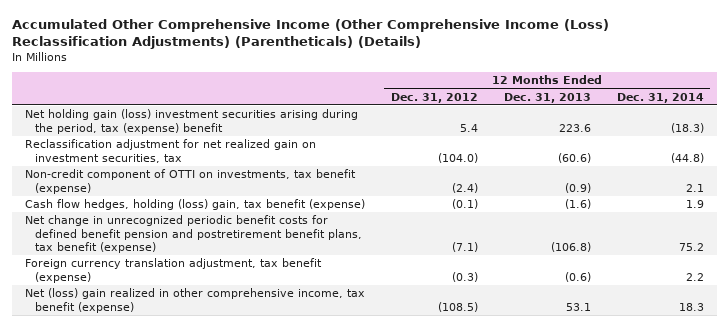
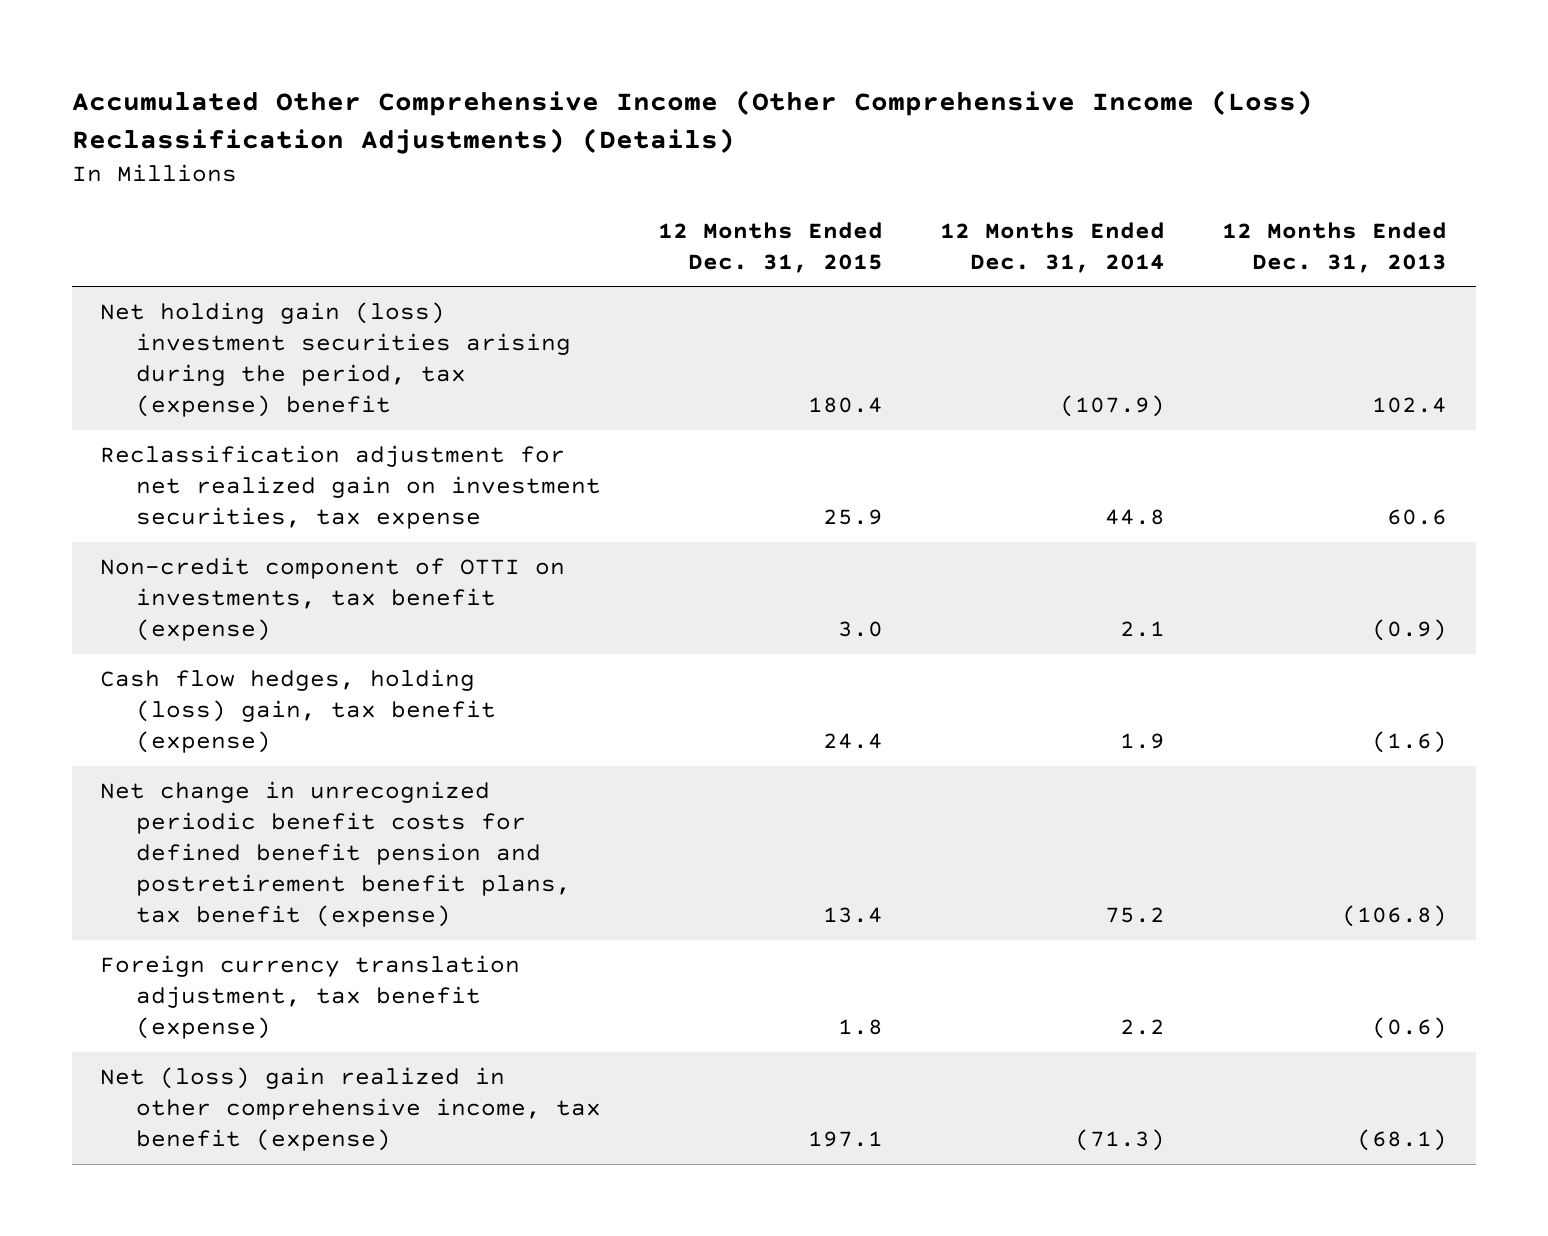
[11,18,609,49] Accumulated Other Comprehensive Income (Other Comprehensive Income (Loss) Reclassification Adjustments) (Parentheticals) (Details) -> [71,89,1313,154] Accumulated Other Comprehensive Income (Other Comprehensive Income (Loss) Reclassification Adjustments) (Details)
[390,92,478,103] Dec. 31, 2012 -> none
none -> [657,221,883,273] 12 Months Ended Dec. 31, 2015
[558,123,591,132] 223.6 -> [1372,397,1448,414] 102.4
[670,122,704,133] (18.3) -> [1059,395,1165,418] (107.9)
[24,139,316,163] Reclassification adjustment for net realized gain on investment securities, tax -> [100,445,601,530] Reclassification adjustment for net realized gain on investment securities, tax expense
[557,152,591,163] (60.6) -> [1387,509,1448,526] 60.6
[670,152,704,163] (44.8) -> [1104,509,1165,526] 44.8
[565,302,591,311] 53.1 -> [1357,1129,1448,1152] (68.1)
[678,302,704,311] 18.3 -> [1074,1129,1165,1152] (71.3)

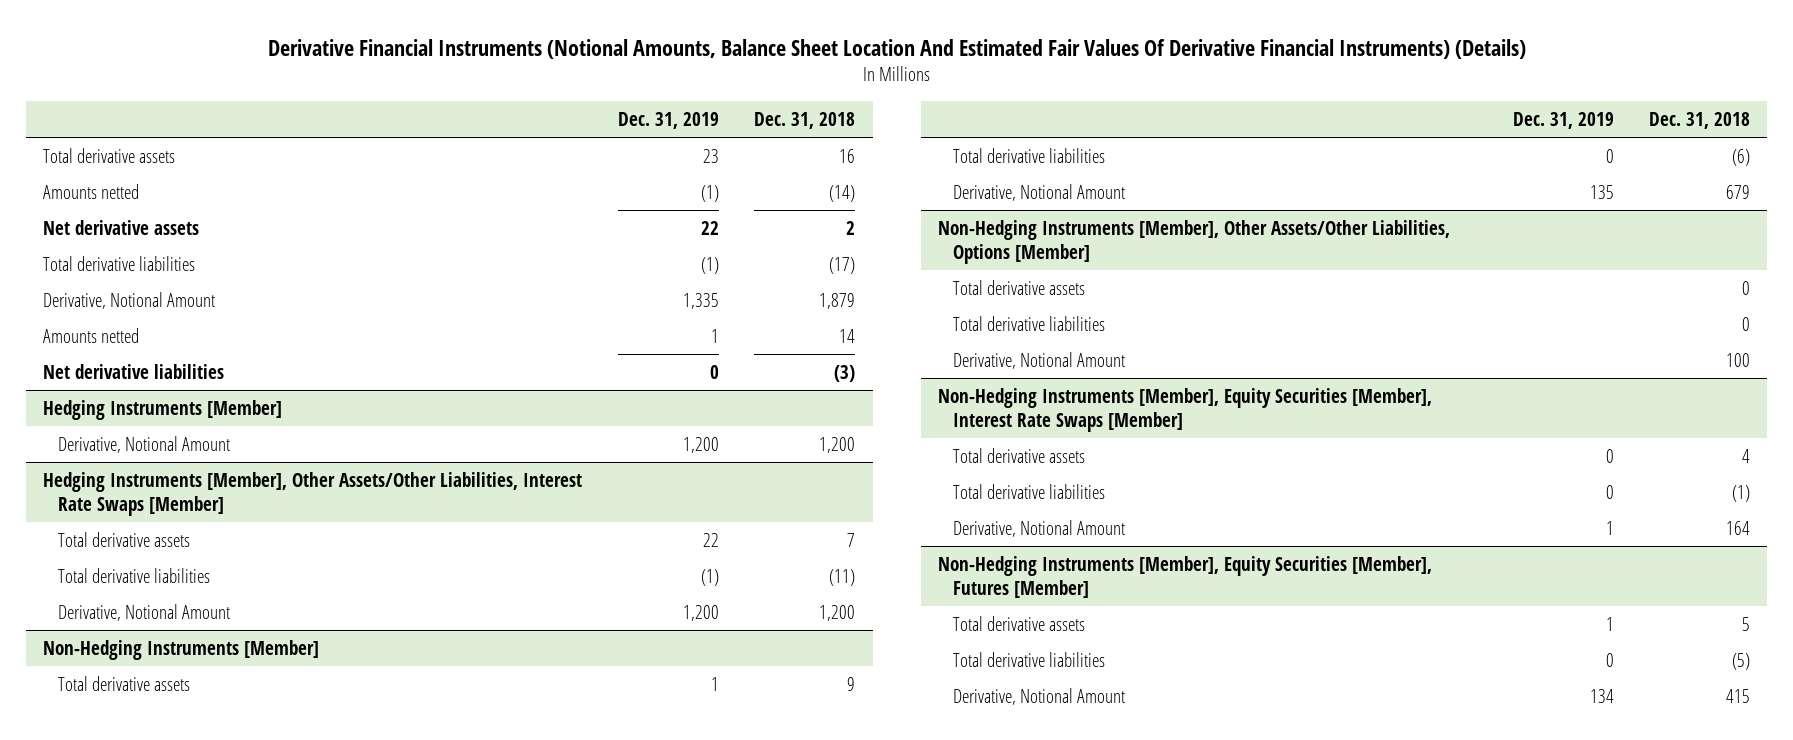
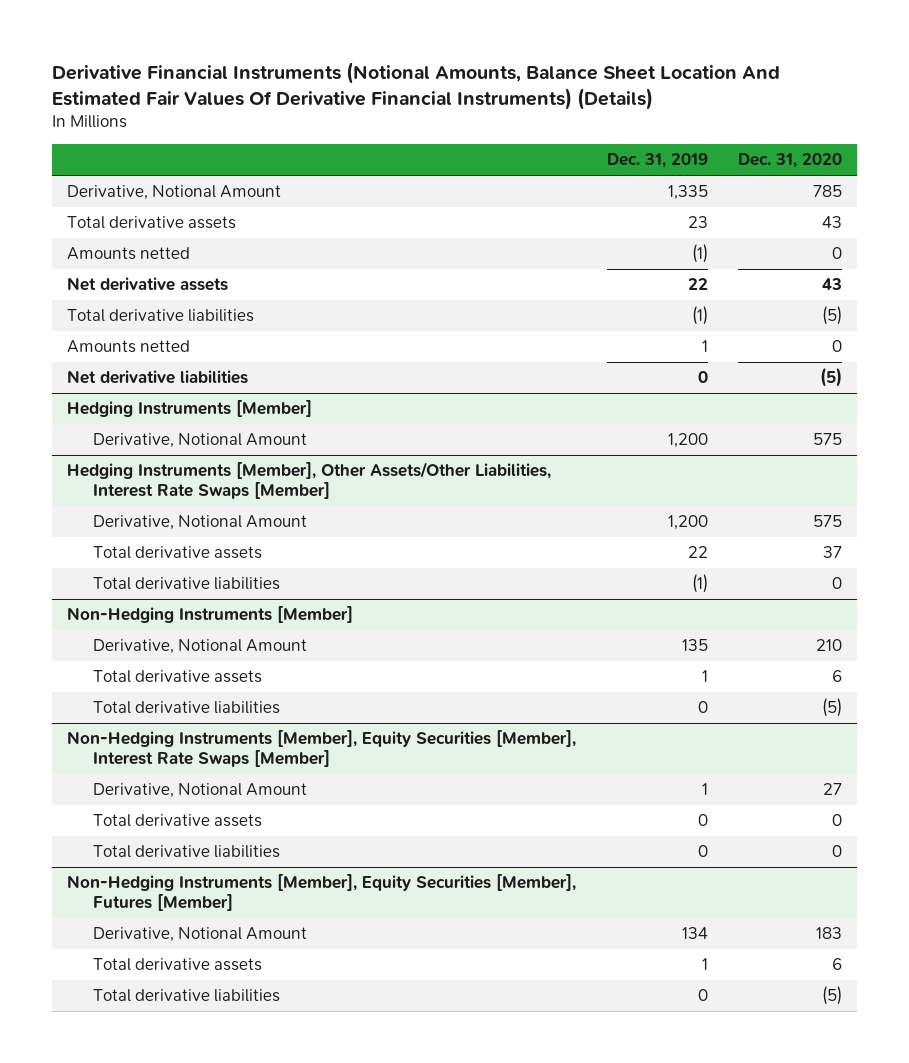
[753,111,855,129] Dec. 31, 2018 -> none
none -> [737,153,842,169] Dec. 31, 2020
[43,292,216,310] Derivative, Notional Amount -> [67,185,282,201] Derivative, Notional Amount
[57,604,230,622] Derivative, Notional Amount -> [92,515,307,531] Derivative, Notional Amount
[952,184,1125,202] Derivative, Notional Amount -> [92,639,307,655] Derivative, Notional Amount
[938,220,1451,264] Non-Hedging Instruments [Member], Other Assets/Other Liabilities, Options [Member] -> none
[952,280,1085,296] Total derivative assets -> none
[952,316,1105,332] Total derivative liabilities -> none
[952,352,1125,370] Derivative, Notional Amount -> none
[952,520,1125,538] Derivative, Notional Amount -> [92,783,307,799] Derivative, Notional Amount
[952,688,1125,706] Derivative, Notional Amount -> [92,927,307,943] Derivative, Notional Amount

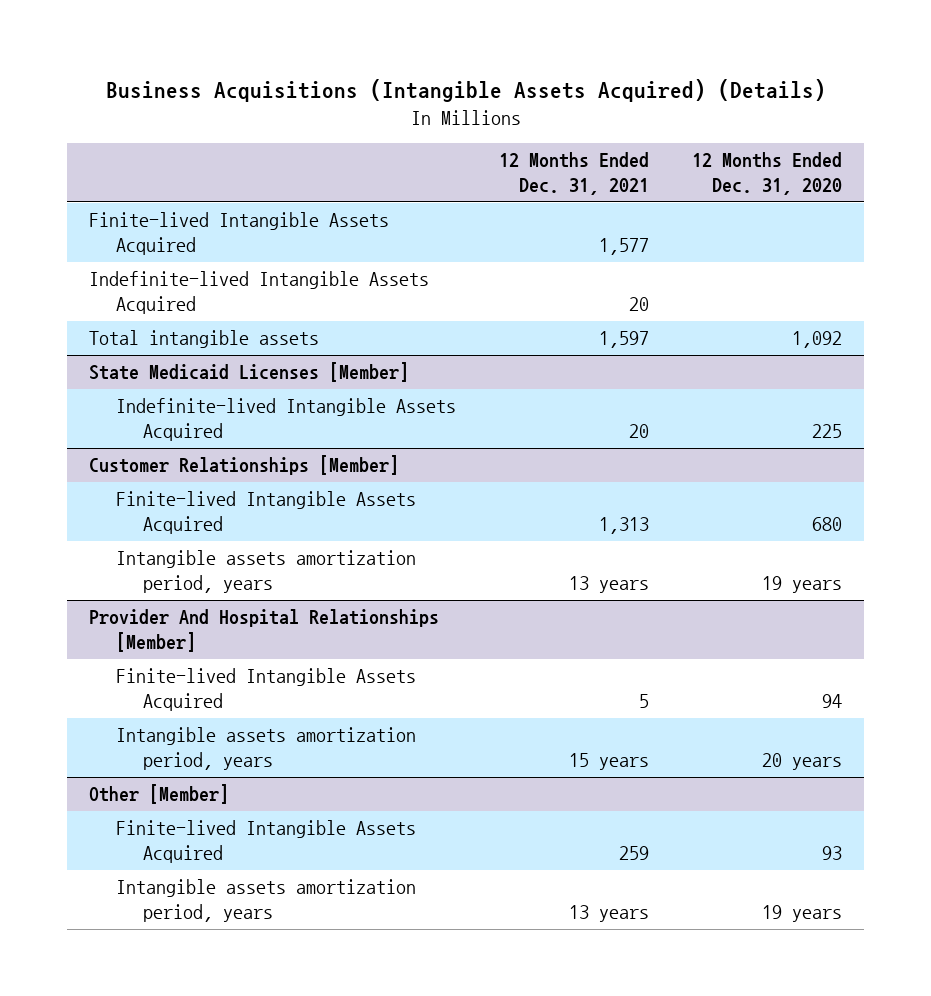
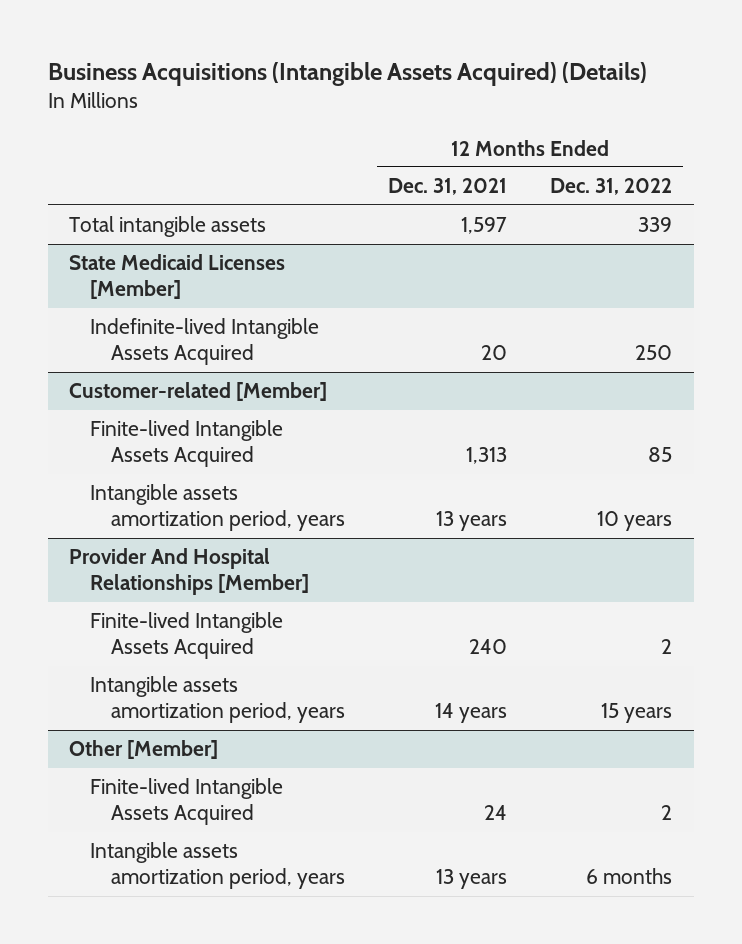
[692,152,843,195] 12 Months Ended Dec. 31, 2020 -> none
none -> [550,178,673,196] Dec. 31, 2022
[88,212,389,255] Finite-lived Intangible Assets Acquired -> none
[88,271,429,314] Indefinite-lived Intangible Assets Acquired -> none
[88,455,399,476] Customer Relationships [Member] -> [69,382,328,402] Customer-related [Member]
[639,693,650,708] 5 -> [468,639,507,655] 240
[569,752,650,770] 15 years -> [434,703,507,724] 14 years
[619,845,650,860] 259 -> [483,805,507,821] 24

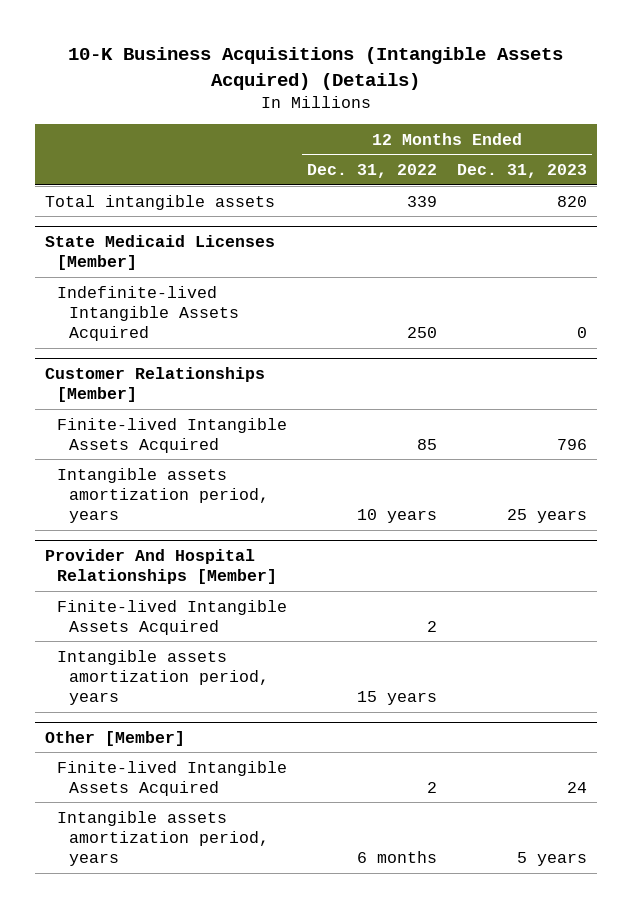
[47,62,647,87] Business Acquisitions (Intangible Assets Acquired) (Details) -> [67,47,563,90] 10-K Business Acquisitions (Intangible Assets Acquired) (Details)
[387,178,507,196] Dec. 31, 2021 -> none
none -> [456,164,587,179] Dec. 31, 2023
[69,382,328,402] Customer-related [Member] -> [44,366,265,402] Customer Relationships [Member]

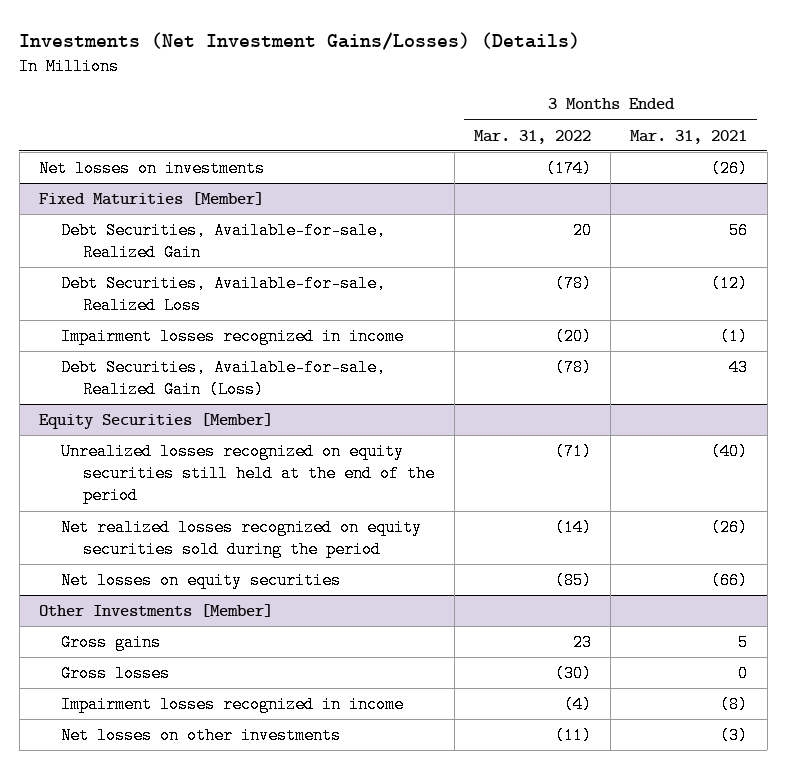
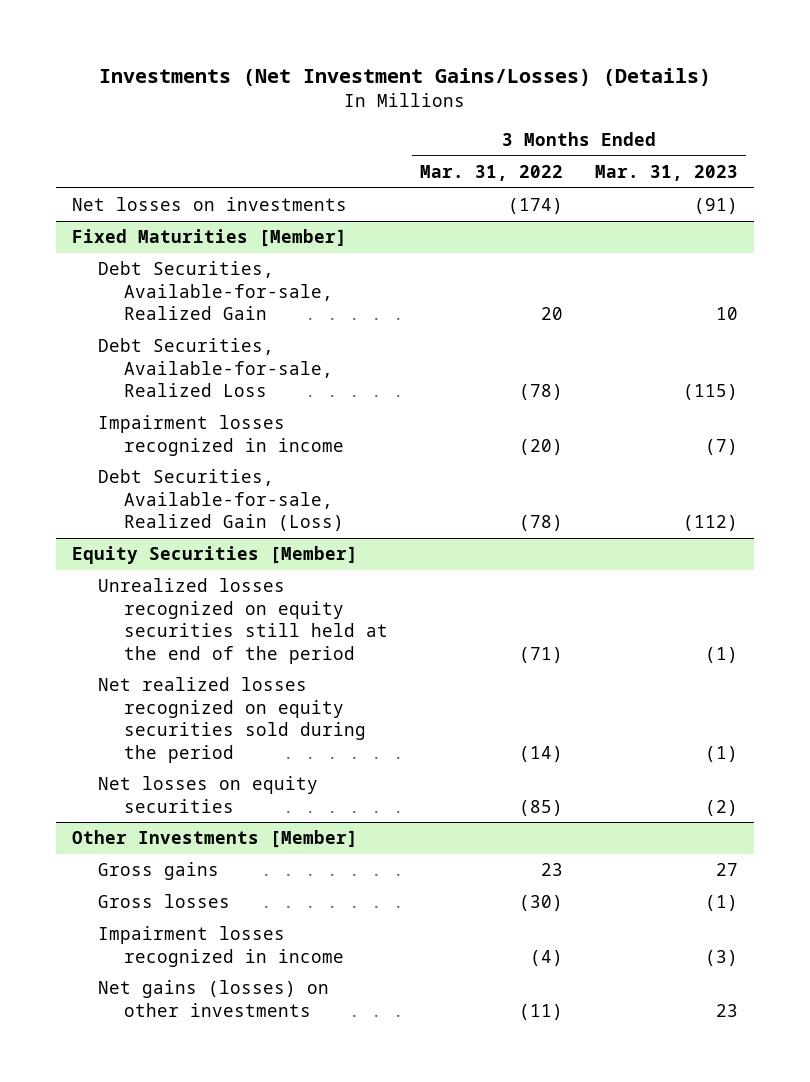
[630,129,748,144] Mar. 31, 2021 -> none
none -> [595,165,739,182] Mar. 31, 2023
[61,727,342,745] Net losses on other investments -> [98,980,330,1017] Net gains (losses) on other investments

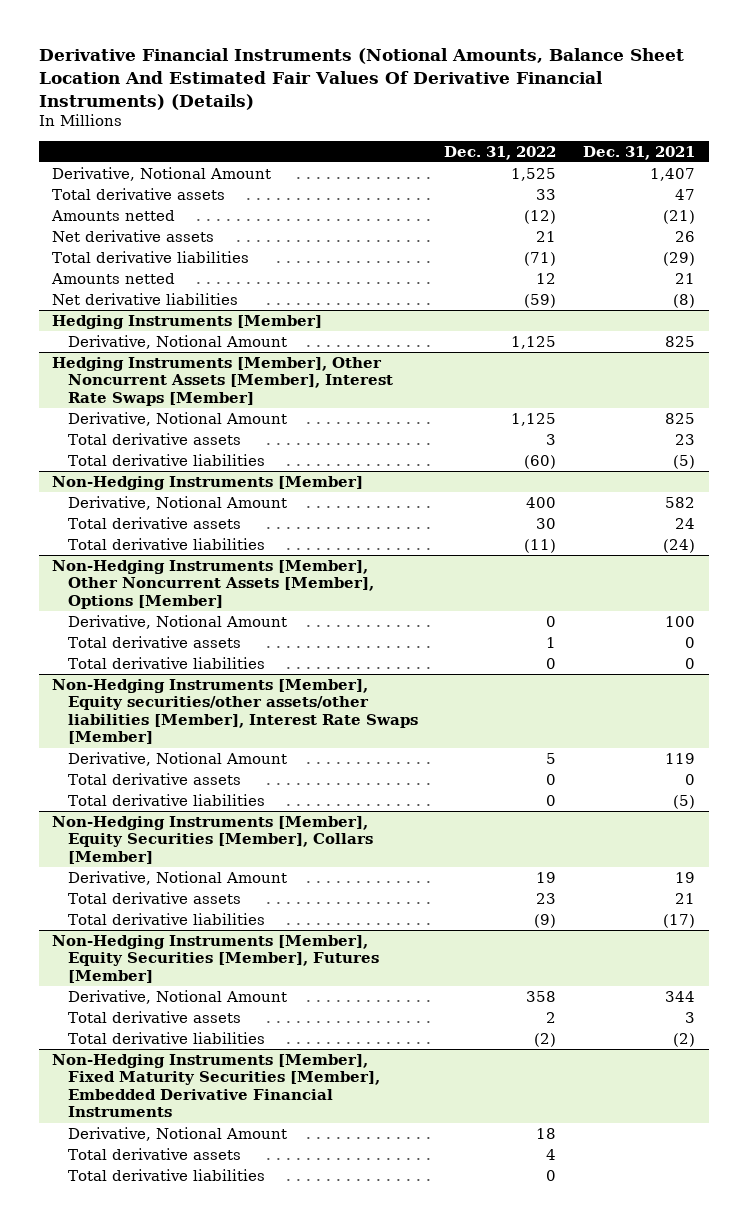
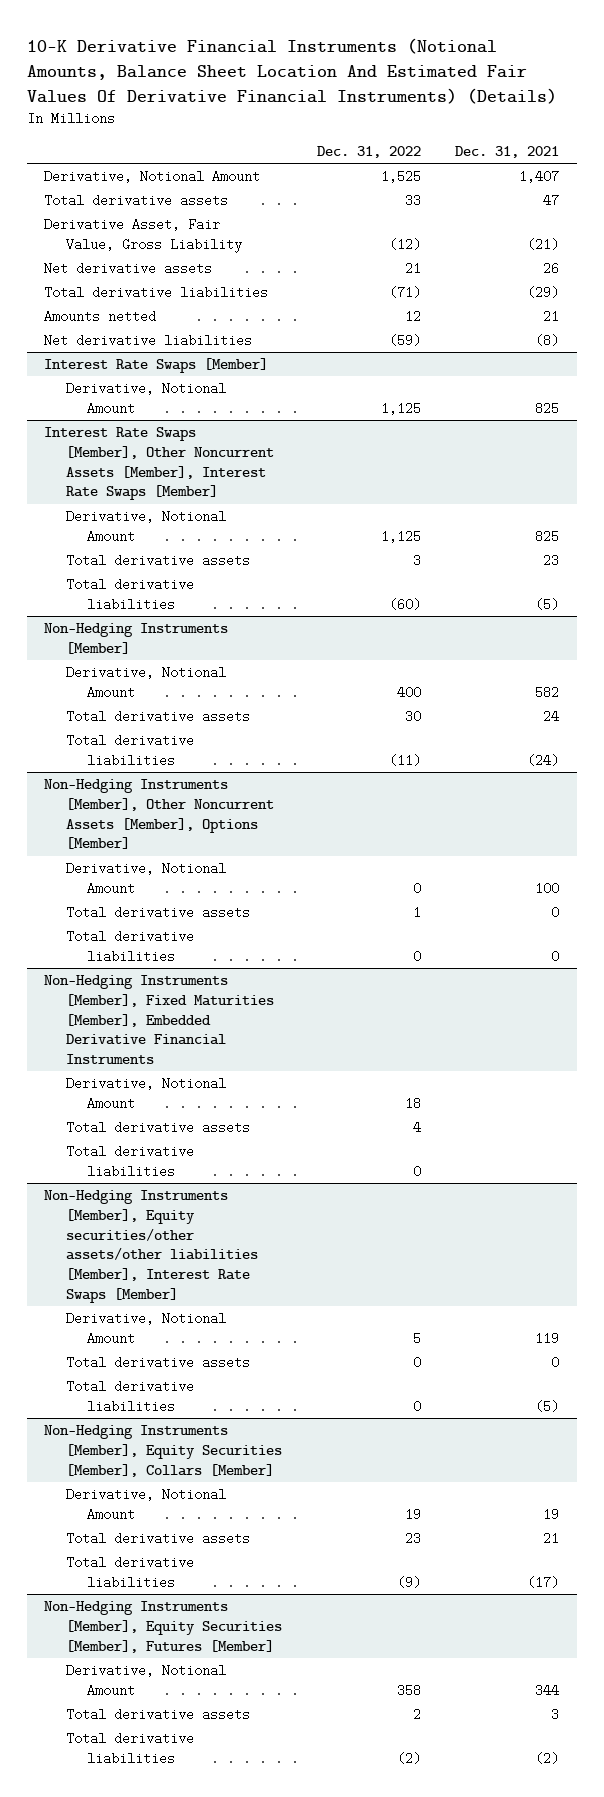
[38,48,684,110] Derivative Financial Instruments (Notional Amounts, Balance Sheet Location And Estimated Fair Values Of Derivative Financial Instruments) (Details) -> [26,37,557,104] 10-K Derivative Financial Instruments (Notional Amounts, Balance Sheet Location And Estimated Fair Values Of Derivative Financial Instruments) (Details)
[51,209,176,221] Amounts netted -> [44,217,242,253] Derivative Asset, Fair Value, Gross Liability
[52,314,323,329] Hedging Instruments [Member] -> [44,357,269,373] Interest Rate Swaps [Member]
[52,356,393,406] Hedging Instruments [Member], Other Noncurrent Assets [Member], Interest Rate Swaps [Member] -> [44,426,274,501] Interest Rate Swaps [Member], Other Noncurrent Assets [Member], Interest Rate Swaps [Member]
none -> [44,974,274,1065] Non-Hedging Instruments [Member], Fixed Maturities [Member], Embedded Derivative Financial Instruments
none -> [65,1076,226,1110] Derivative, Notional Amount
none -> [65,1120,250,1134] Total derivative assets
none -> [65,1144,194,1178] Total derivative liabilities
[52,1053,380,1118] Non-Hedging Instruments [Member], Fixed Maturity Securities [Member], Embedded Derivative Financial Instruments -> none
[67,1126,287,1141] Derivative, Notional Amount -> none
[67,1147,241,1160] Total derivative assets -> none
[67,1168,265,1181] Total derivative liabilities -> none

